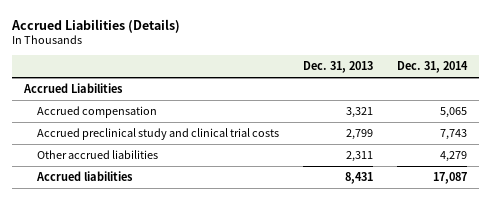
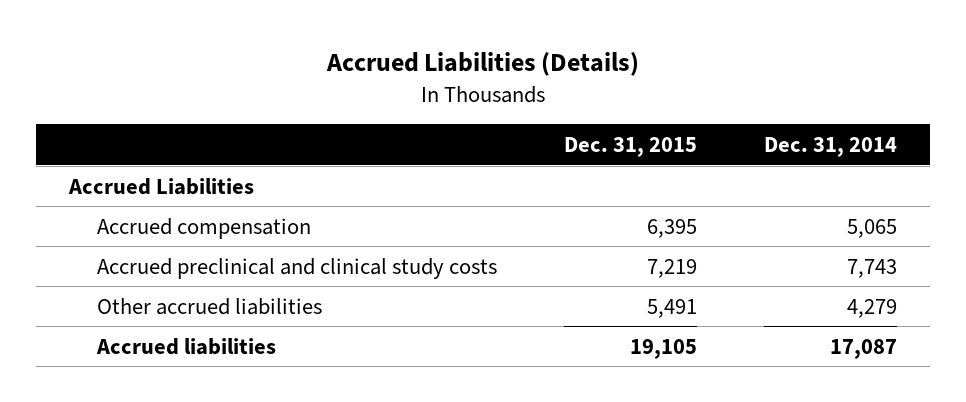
[303,61,374,74] Dec. 31, 2013 -> none
none -> [563,137,697,158] Dec. 31, 2015
[37,127,280,140] Accrued preclinical study and clinical trial costs -> [96,257,497,279] Accrued preclinical and clinical study costs

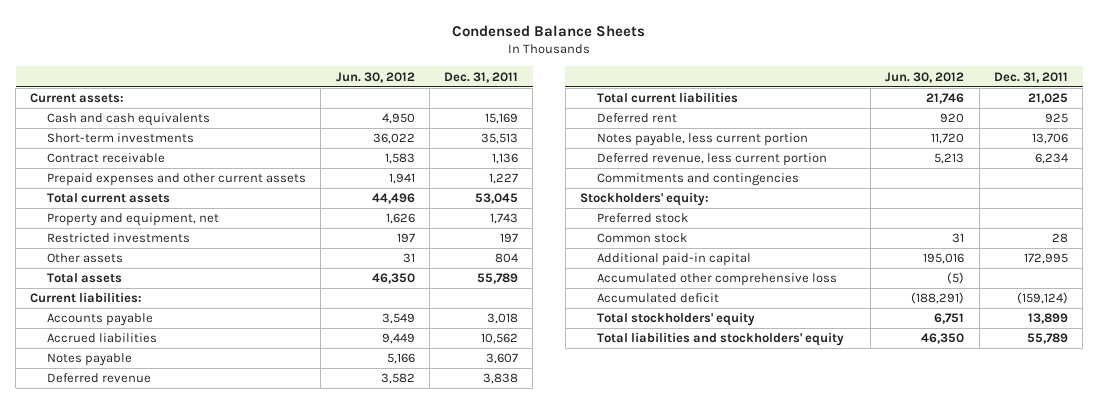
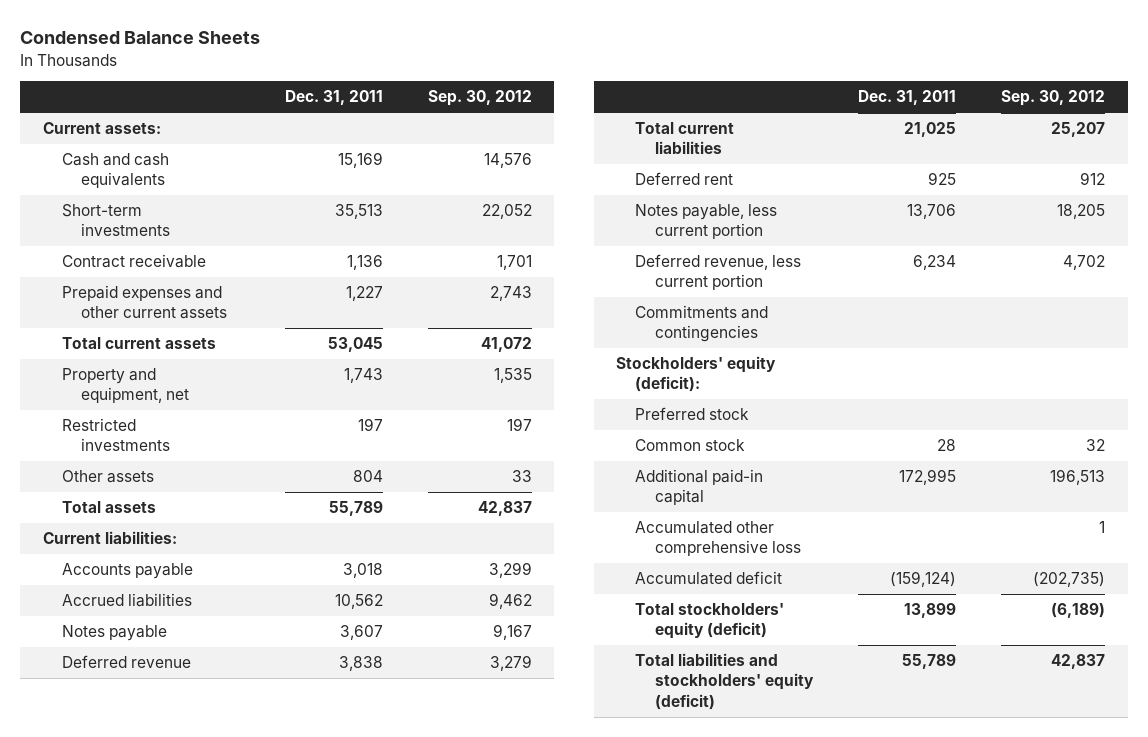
[335,71,415,83] Jun. 30, 2012 -> none
none -> [427,90,532,107] Sep. 30, 2012
[580,192,710,207] Stockholders' equity: -> [616,356,777,393] Stockholders' equity (deficit):
[596,312,755,327] Total stockholders' equity -> [635,603,785,640] Total stockholders' equity (deficit)
[596,332,844,347] Total liabilities and stockholders' equity -> [635,653,814,710] Total liabilities and stockholders' equity (deficit)

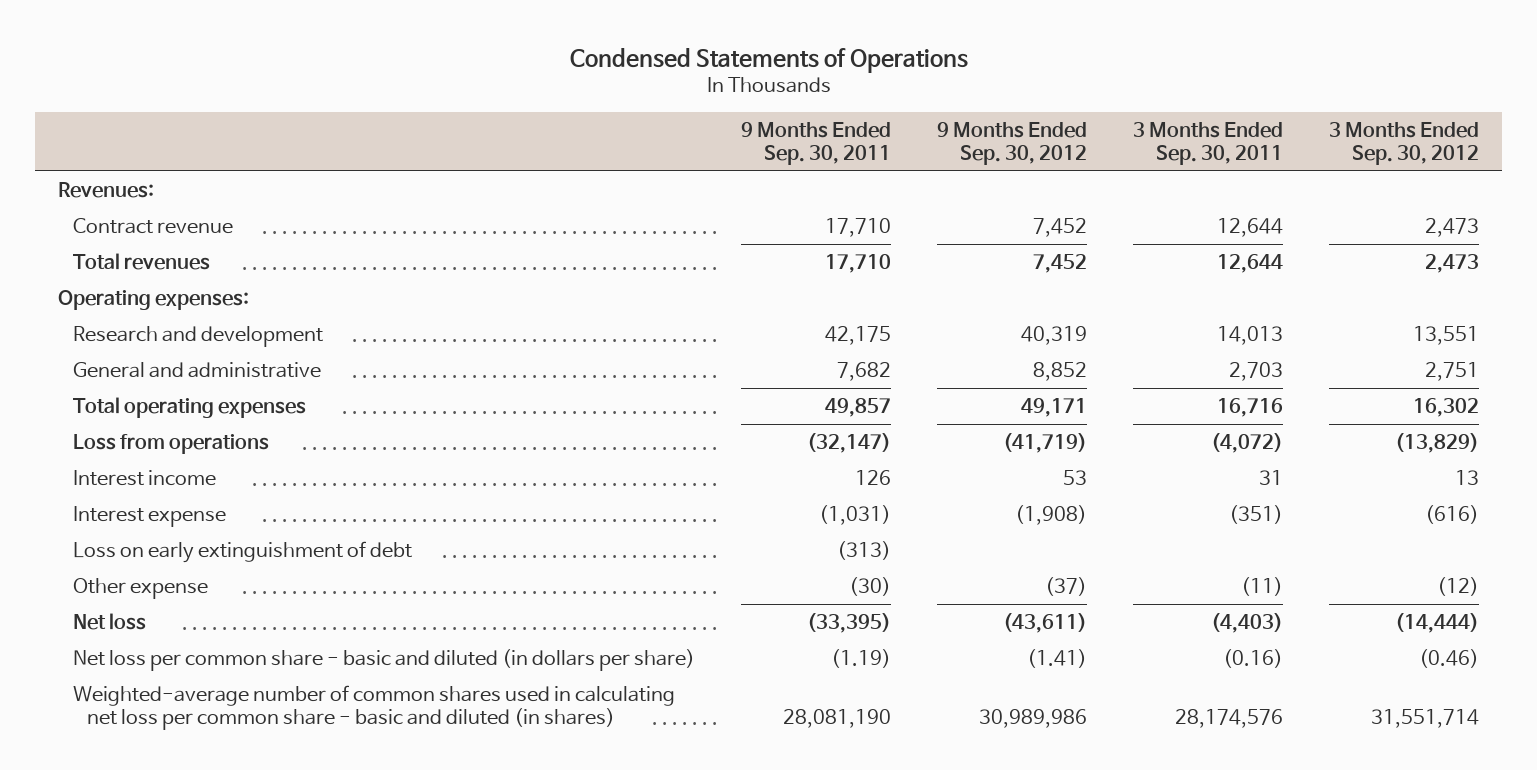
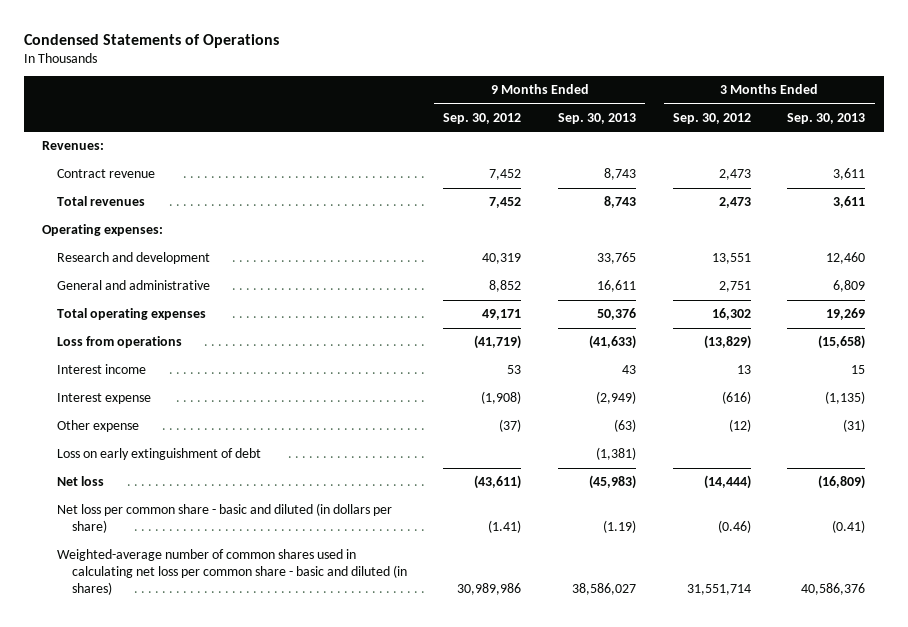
[740,122,891,165] 9 Months Ended Sep. 30, 2011 -> none
[1132,122,1283,165] 3 Months Ended Sep. 30, 2011 -> none
none -> [558,113,637,125] Sep. 30, 2013
none -> [787,113,866,125] Sep. 30, 2013
[72,541,412,564] Loss on early extinguishment of debt -> [57,448,262,461] Loss on early extinguishment of debt

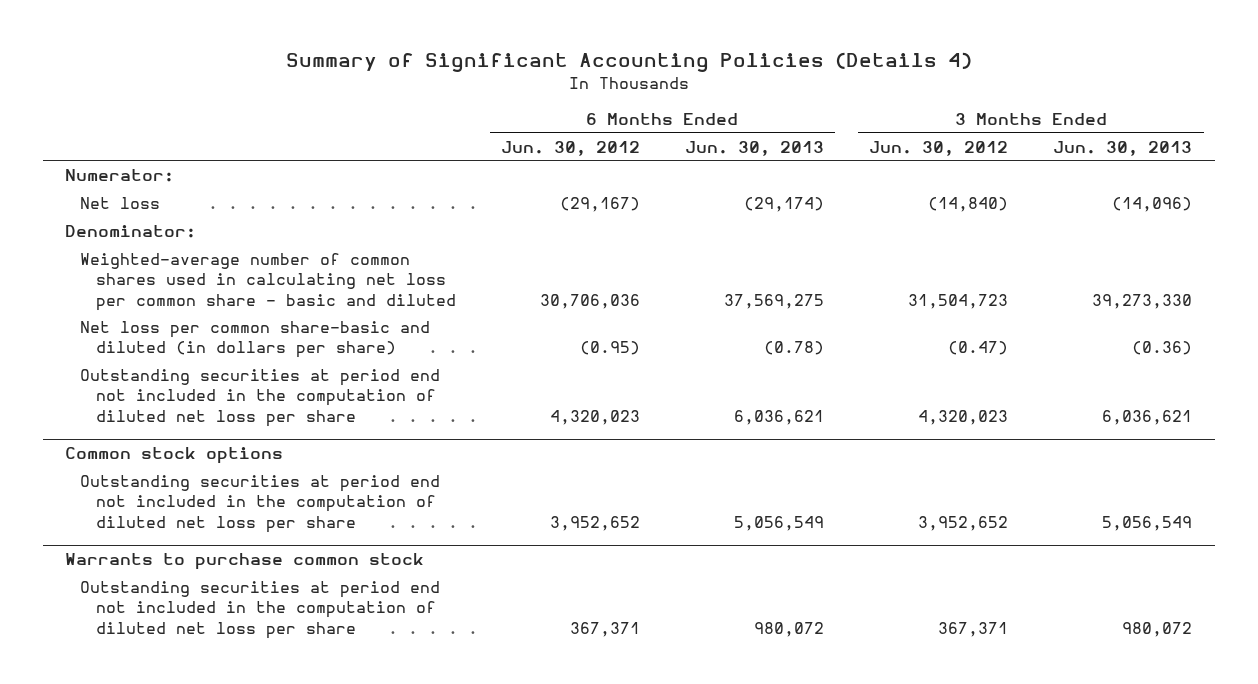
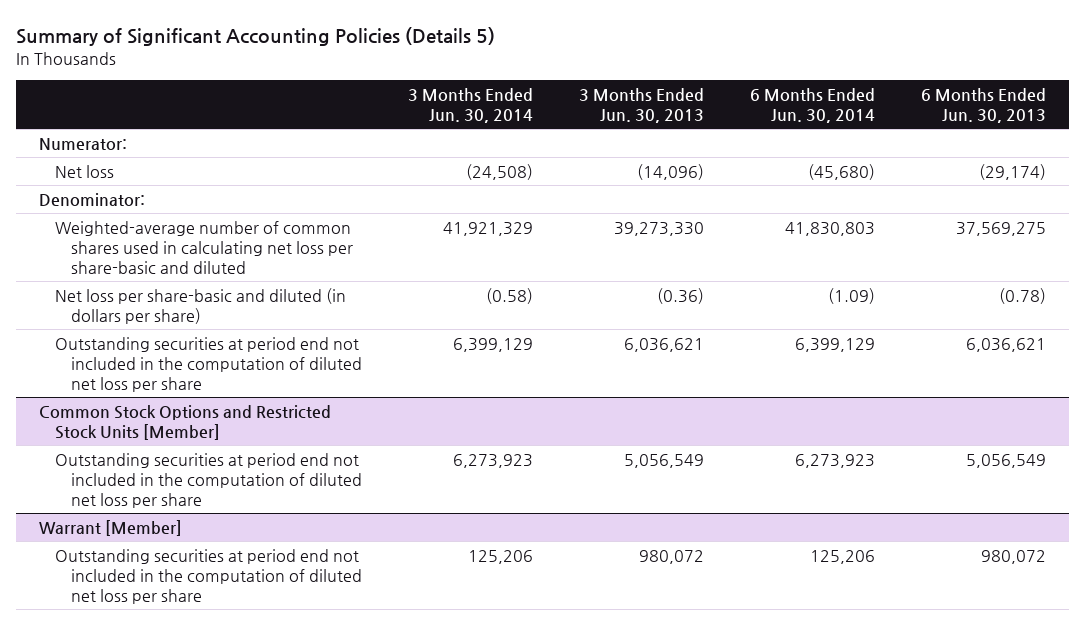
[285,52,972,73] Summary of Significant Accounting Policies (Details 4) -> [16,26,496,46] Summary of Significant Accounting Policies (Details 5)
[500,140,640,156] Jun. 30, 2012 -> none
[869,140,1009,156] Jun. 30, 2012 -> none
none -> [408,87,534,123] 3 Months Ended Jun. 30, 2014
none -> [750,87,876,123] 6 Months Ended Jun. 30, 2014
[80,252,456,311] Weighted-average number of common shares used in calculating net loss per common share - basic and diluted -> [55,220,354,275] Weighted-average number of common shares used in calculating net loss per share-basic and diluted
[80,320,431,359] Net loss per common share-basic and diluted (in dollars per share) -> [55,287,347,324] Net loss per share-basic and diluted (in dollars per share)
[65,447,284,465] Common stock options -> none
none -> [39,404,332,440] Common Stock Options and Restricted Stock Units [Member]
[65,553,425,571] Warrants to purchase common stock -> none
none -> [39,519,183,536] Warrant [Member]

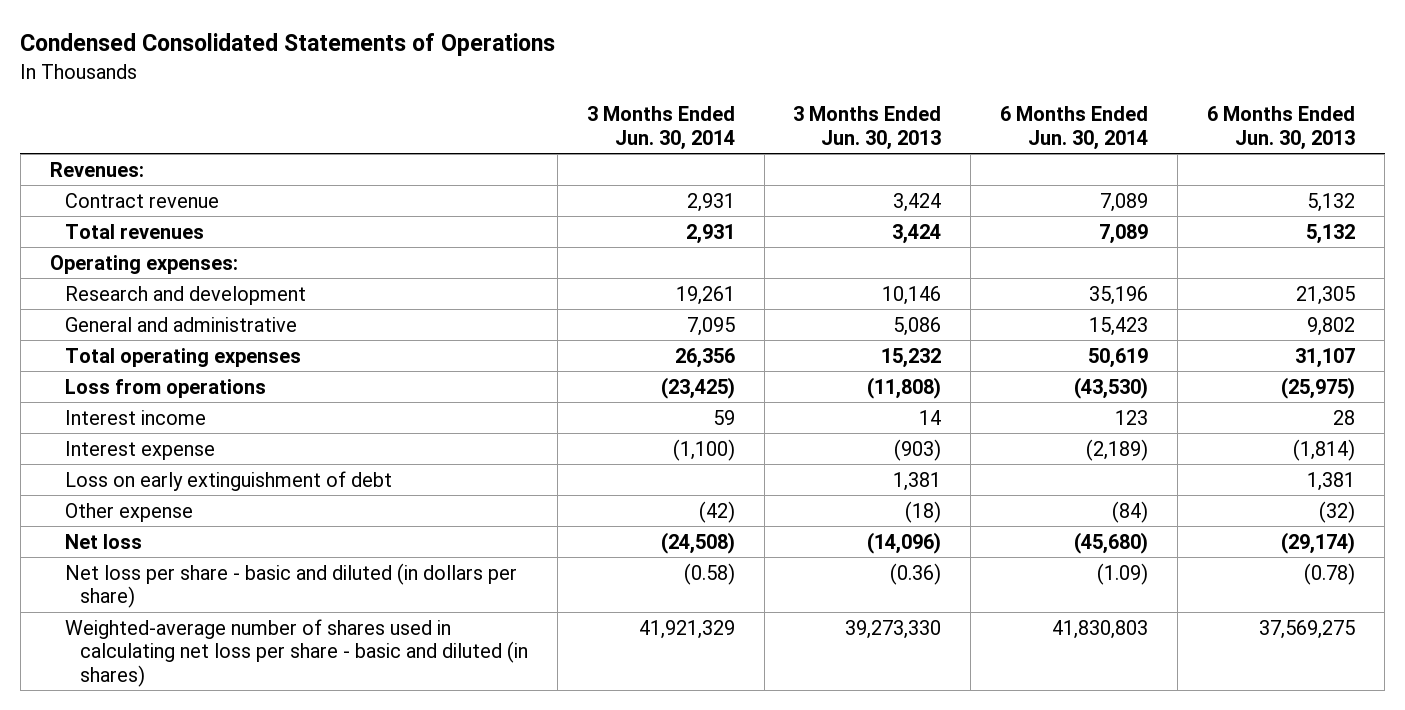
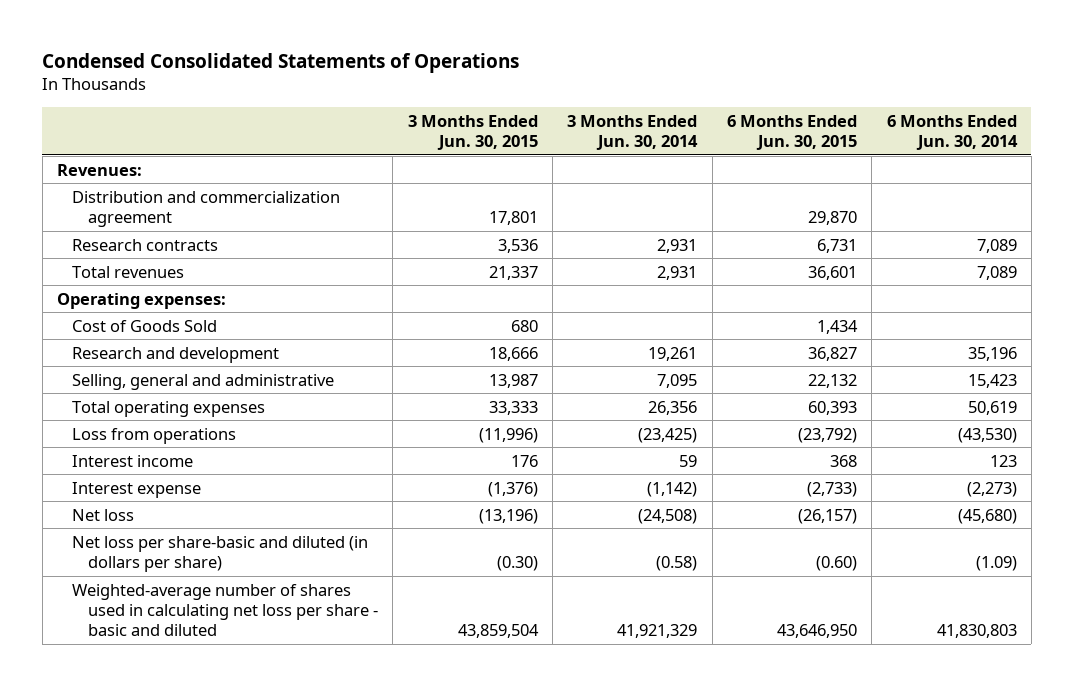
[793,106,942,151] 3 Months Ended Jun. 30, 2013 -> none
[1207,106,1356,151] 6 Months Ended Jun. 30, 2013 -> none
none -> [407,114,538,150] 3 Months Ended Jun. 30, 2015
none -> [726,114,857,150] 6 Months Ended Jun. 30, 2015
none -> [72,190,341,227] Distribution and commercialization agreement
[64,192,219,208] Contract revenue -> [72,238,219,251] Research contracts
none -> [72,319,218,332] Cost of Goods Sold
[64,316,297,332] General and administrative -> [72,373,335,390] Selling, general and administrative
[64,470,392,491] Loss on early extinguishment of debt -> none
[64,502,193,522] Other expense -> none
[672,438,735,461] (1,100) -> [647,481,698,497] (1,142)
[1086,438,1149,461] (2,189) -> [966,481,1017,497] (2,273)
[64,562,517,609] Net loss per share - basic and diluted (in dollars per share) -> [72,535,369,572] Net loss per share-basic and diluted (in dollars per share)
[64,618,528,688] Weighted-average number of shares used in calculating net loss per share - basic and diluted (in shares) -> [72,583,379,637] Weighted-average number of shares used in calculating net loss per share - basic and diluted

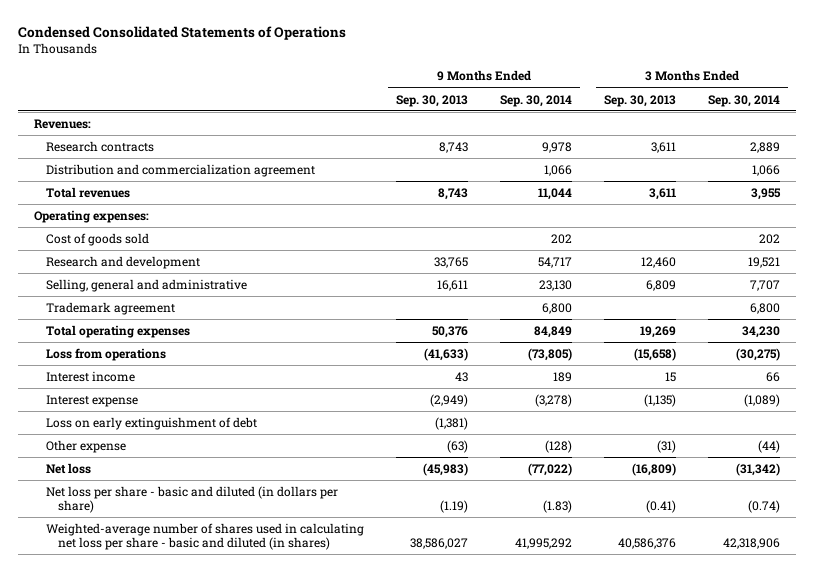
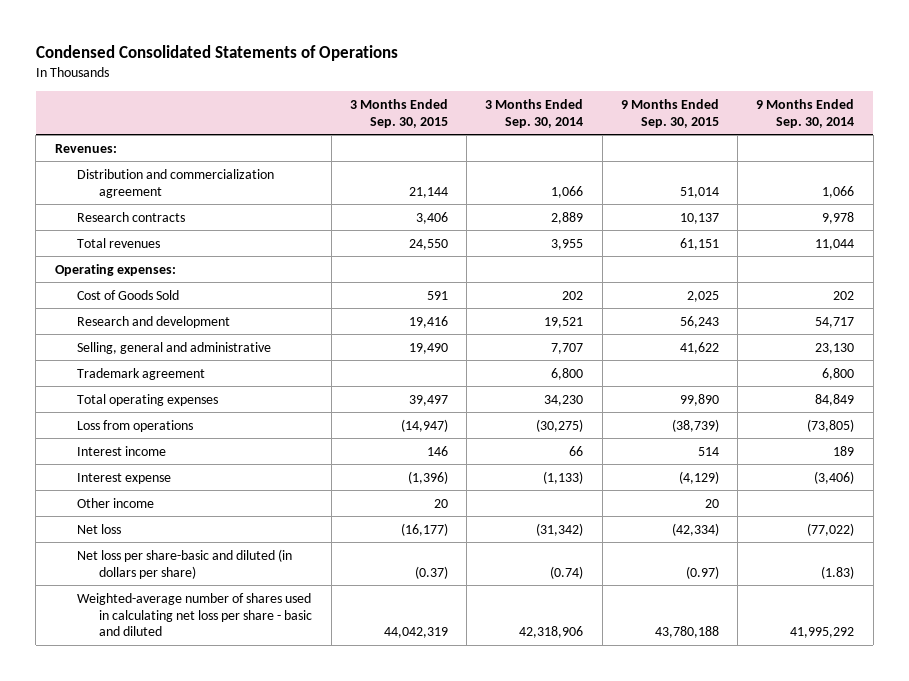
[396,94,469,107] Sep. 30, 2013 -> none
[603,94,676,107] Sep. 30, 2013 -> none
none -> [349,99,448,128] 3 Months Ended Sep. 30, 2015
none -> [620,99,719,128] 9 Months Ended Sep. 30, 2015
[46,140,155,152] Research contracts -> [76,211,185,222] Research contracts
[46,232,150,246] Cost of goods sold -> [76,289,179,300] Cost of Goods Sold
[46,416,258,430] Loss on early extinguishment of debt -> none
[46,439,127,453] Other expense -> none
[534,393,572,407] (3,278) -> [814,470,855,484] (3,406)
[743,393,780,407] (1,089) -> [543,470,584,484] (1,133)
none -> [76,497,154,508] Other income
[46,485,339,514] Net loss per share - basic and diluted (in dollars per share) -> [76,548,292,579] Net loss per share-basic and diluted (in dollars per share)
[46,522,365,551] Weighted-average number of shares used in calculating net loss per share - basic and diluted (in shares) -> [76,592,313,637] Weighted-average number of shares used in calculating net loss per share - basic and diluted

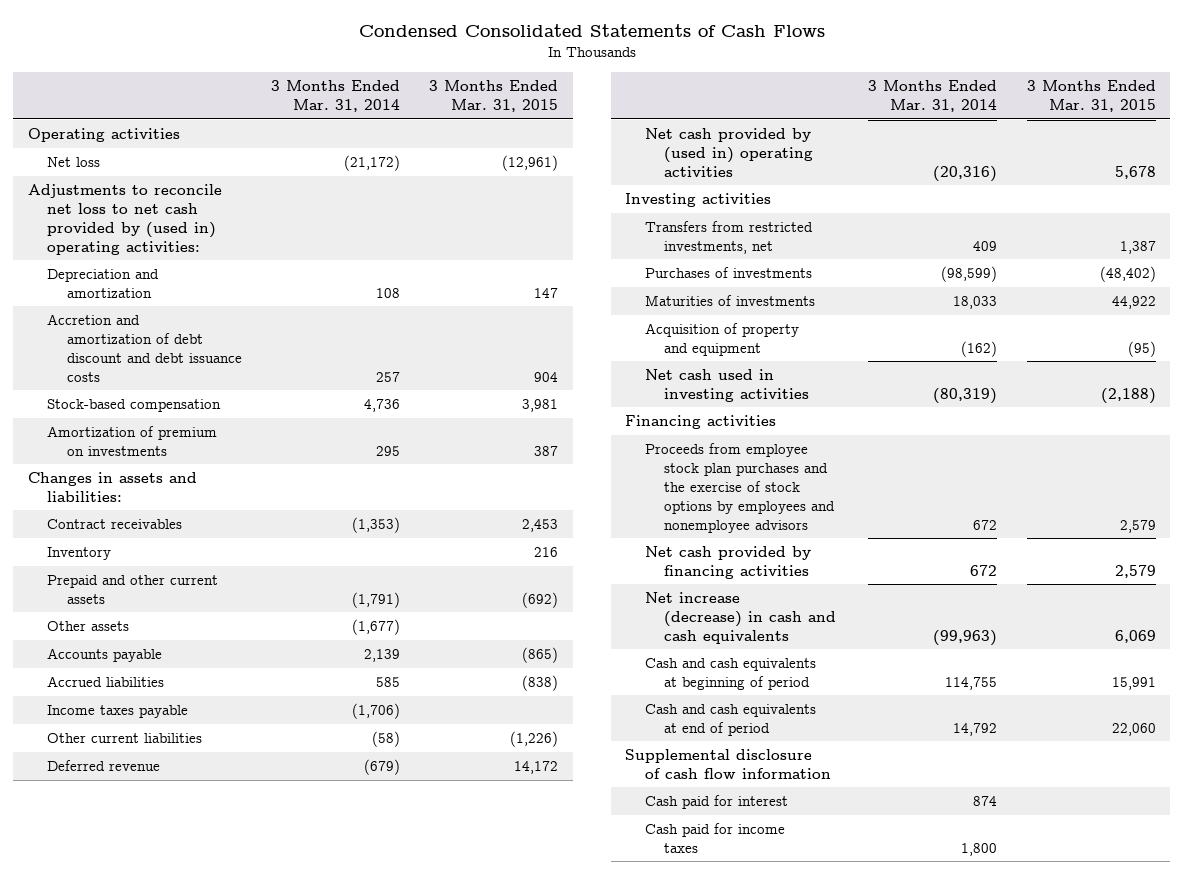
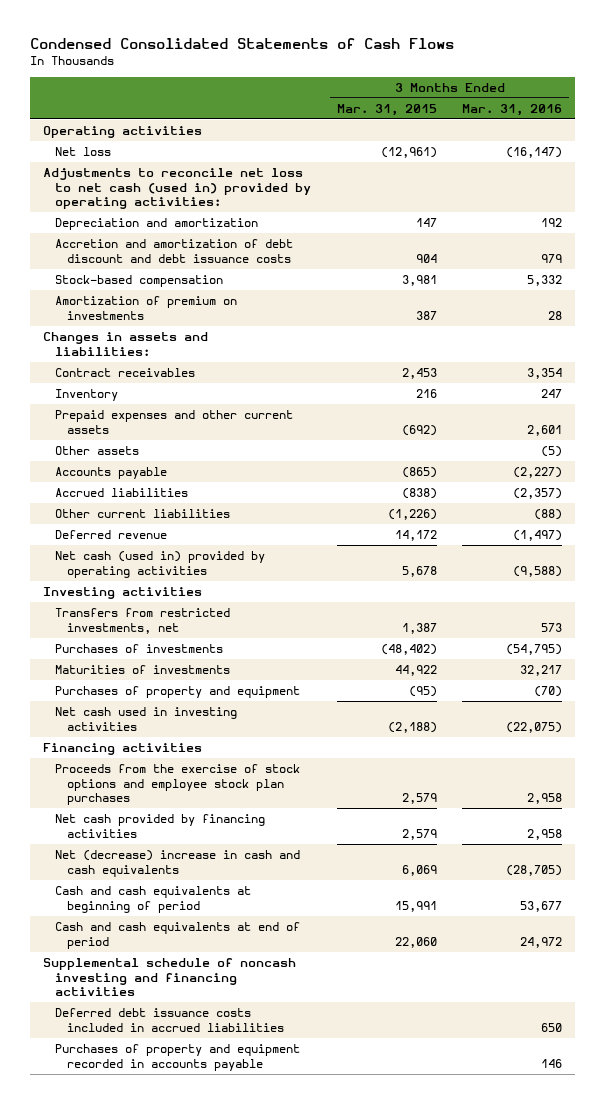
[271,80,401,112] 3 Months Ended Mar. 31, 2014 -> none
none -> [462,103,563,116] Mar. 31, 2016
[27,183,222,255] Adjustments to reconcile net loss to net cash provided by (used in) operating activities: -> [42,167,312,210] Adjustments to reconcile net loss to net cash (used in) provided by operating activities:
[47,574,219,604] Prepaid and other current assets -> [55,409,294,434] Prepaid expenses and other current assets
[47,704,189,718] Income taxes payable -> none
[644,127,814,177] Net cash provided by (used in) operating activities -> [55,550,266,578] Net cash (used in) provided by operating activities
[644,322,799,356] Acquisition of property and equipment -> [55,685,301,698] Purchases of property and equipment
[644,442,836,533] Proceeds from employee stock plan purchases and the exercise of stock options by employees and nonemployee advisors -> [55,763,301,806] Proceeds from the exercise of stock options and employee stock plan purchases
[644,591,837,644] Net increase (decrease) in cash and cash equivalents -> [55,849,301,877] Net (decrease) increase in cash and cash equivalents
[625,748,831,779] Supplemental disclosure of cash flow information -> none
[644,794,788,809] Cash paid for interest -> none
[644,822,785,853] Cash paid for income taxes -> none
none -> [42,957,296,997] Supplemental schedule of noncash investing and financing activities
none -> [55,1007,285,1032] Deferred debt issuance costs included in accrued liabilities
none -> [55,1043,301,1071] Purchases of property and equipment recorded in accounts payable

